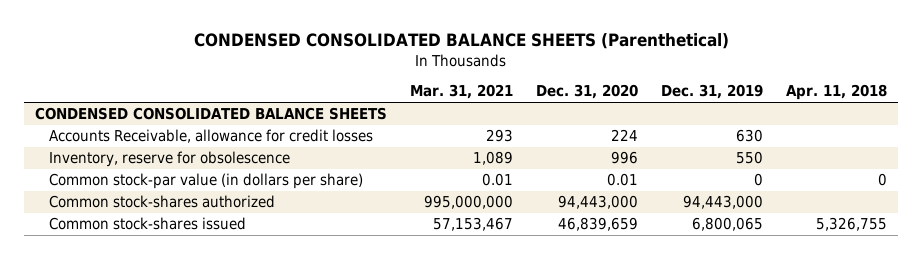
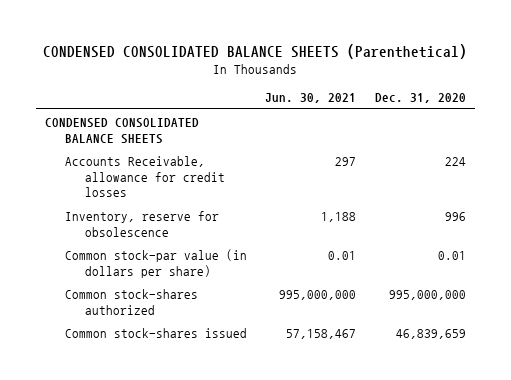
[410,84,514,100] Mar. 31, 2021 -> none
[661,84,764,100] Dec. 31, 2019 -> none
[785,84,887,101] Apr. 11, 2018 -> none
none -> [265,93,357,104] Jun. 30, 2021
[558,195,639,210] 94,443,000 -> [388,289,466,300] 995,000,000

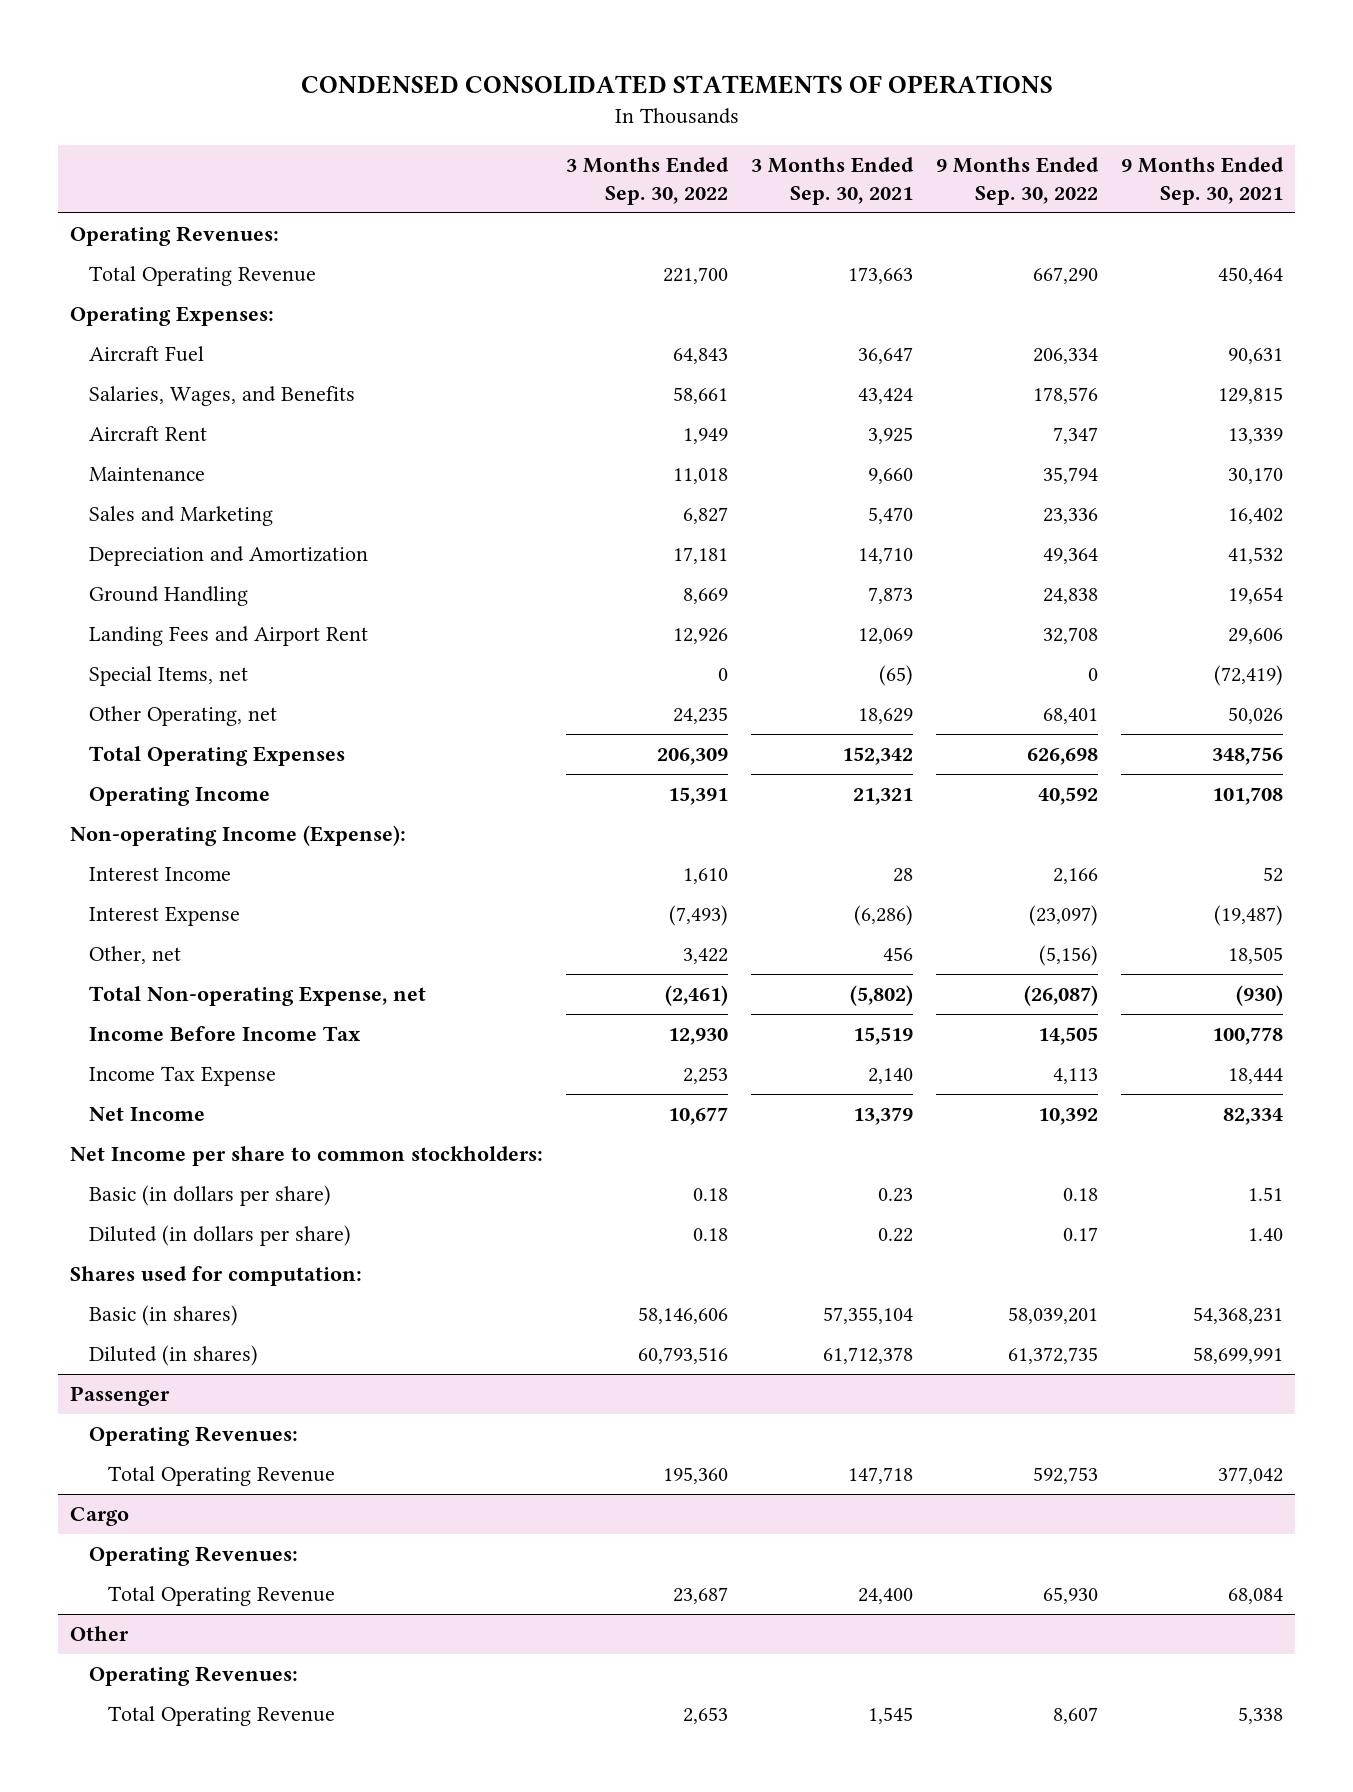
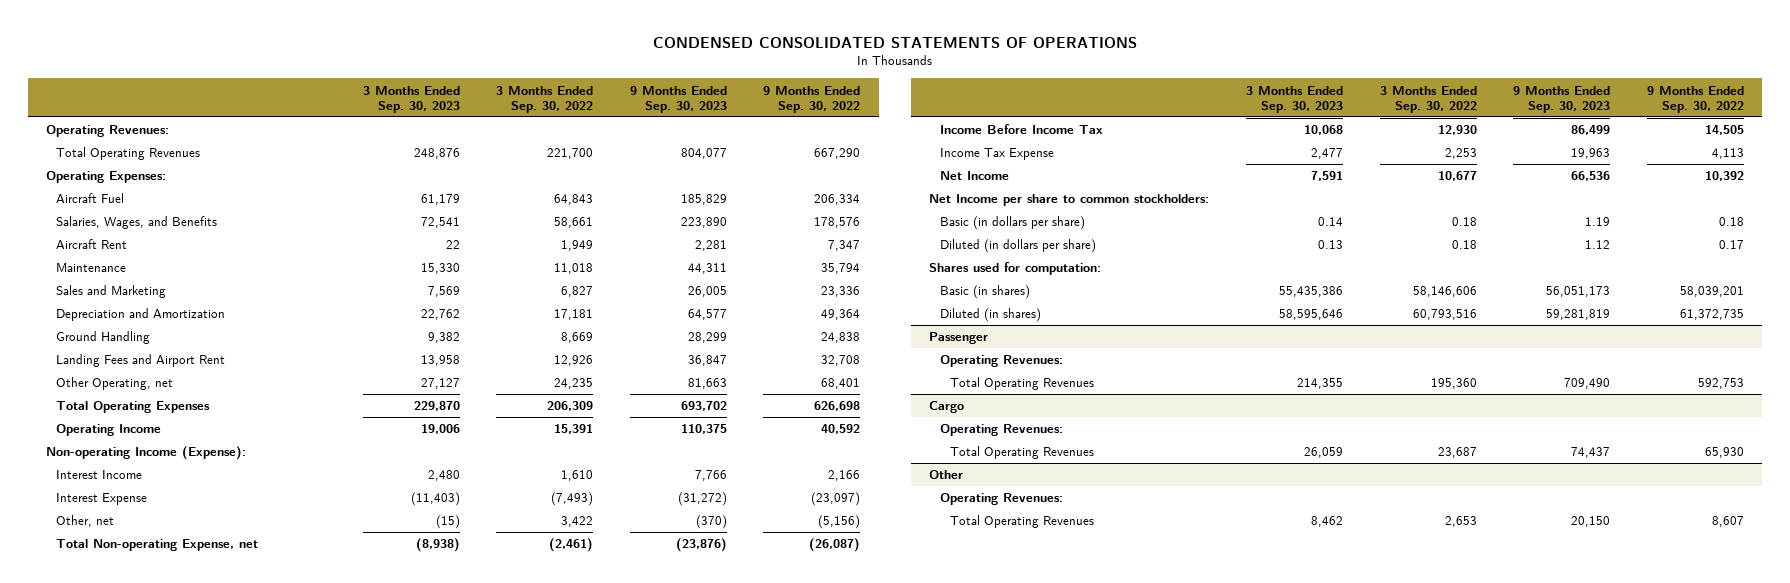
[751,157,915,205] 3 Months Ended Sep. 30, 2021 -> none
[1121,157,1285,205] 9 Months Ended Sep. 30, 2021 -> none
none -> [362,85,460,113] 3 Months Ended Sep. 30, 2023
none -> [629,85,727,113] 9 Months Ended Sep. 30, 2023
[89,266,317,287] Total Operating Revenue -> [56,147,201,161] Total Operating Revenues
[89,666,249,687] Special Items, net -> none
[108,1466,336,1487] Total Operating Revenue -> [950,377,1095,391] Total Operating Revenues
[108,1586,336,1607] Total Operating Revenue -> [950,446,1095,460] Total Operating Revenues
[108,1706,336,1727] Total Operating Revenue -> [950,515,1095,529] Total Operating Revenues

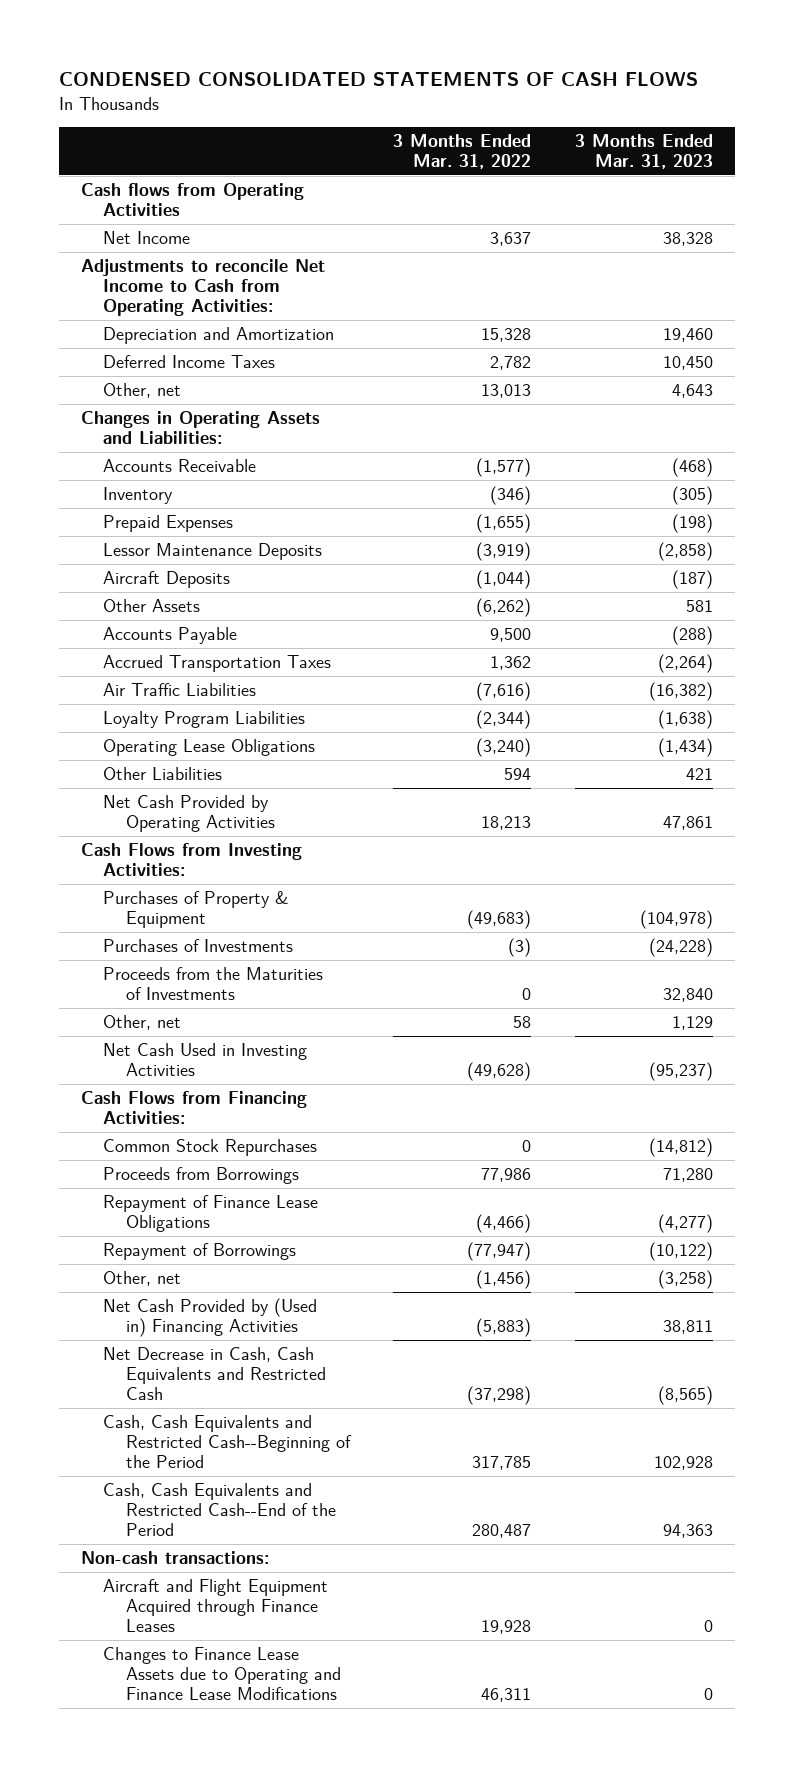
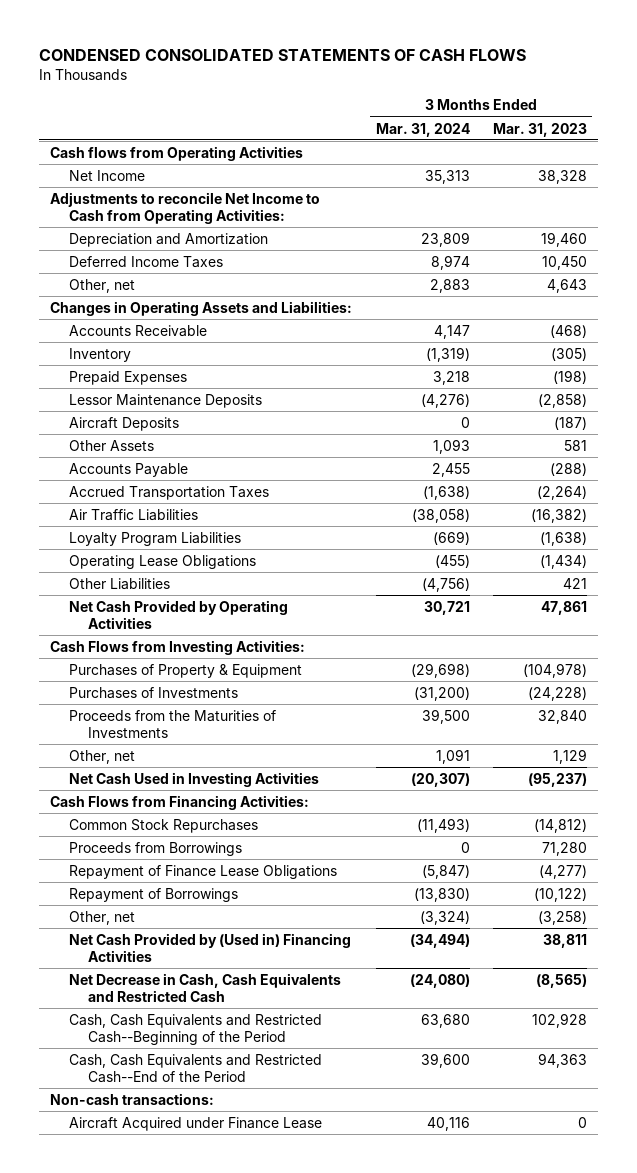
[393,134,532,170] 3 Months Ended Mar. 31, 2022 -> none
none -> [375,122,470,137] Mar. 31, 2024
[103,1647,341,1701] Changes to Finance Lease Assets due to Operating and Finance Lease Modifications -> none
[103,1579,329,1633] Aircraft and Flight Equipment Acquired through Finance Leases -> [69,1116,323,1131] Aircraft Acquired under Finance Lease

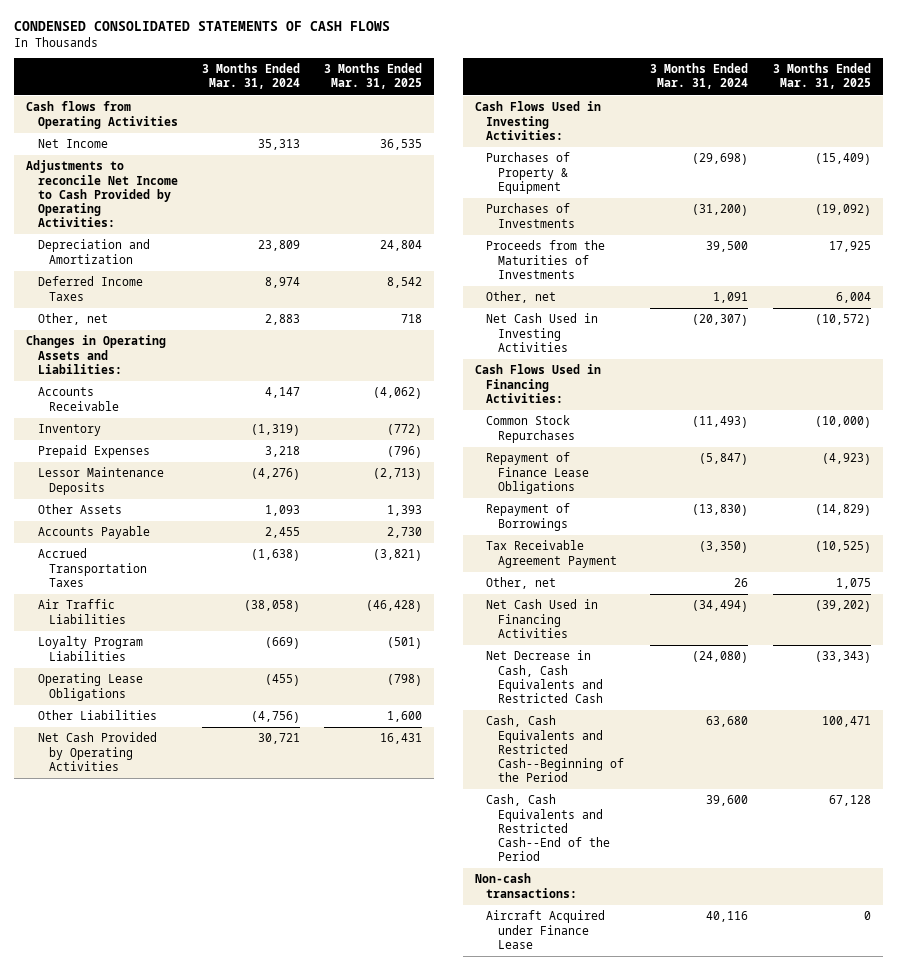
[492,122,587,137] Mar. 31, 2023 -> none
none -> [324,63,423,90] 3 Months Ended Mar. 31, 2025
[50,191,321,224] Adjustments to reconcile Net Income to Cash from Operating Activities: -> [26,160,178,228] Adjustments to reconcile Net Income to Cash Provided by Operating Activities:
[69,416,180,431] Aircraft Deposits -> none
[50,639,306,655] Cash Flows from Investing Activities: -> [474,101,601,140] Cash Flows Used in Investing Activities:
[50,794,310,810] Cash Flows from Financing Activities: -> [474,364,601,403] Cash Flows Used in Financing Activities:
[69,841,243,856] Proceeds from Borrowings -> none
none -> [486,540,617,568] Tax Receivable Agreement Payment
[419,910,470,925] (3,324) -> [734,578,749,588] 26
[69,932,352,962] Net Cash Provided by (Used in) Financing Activities -> [486,599,599,638] Net Cash Used in Financing Activities

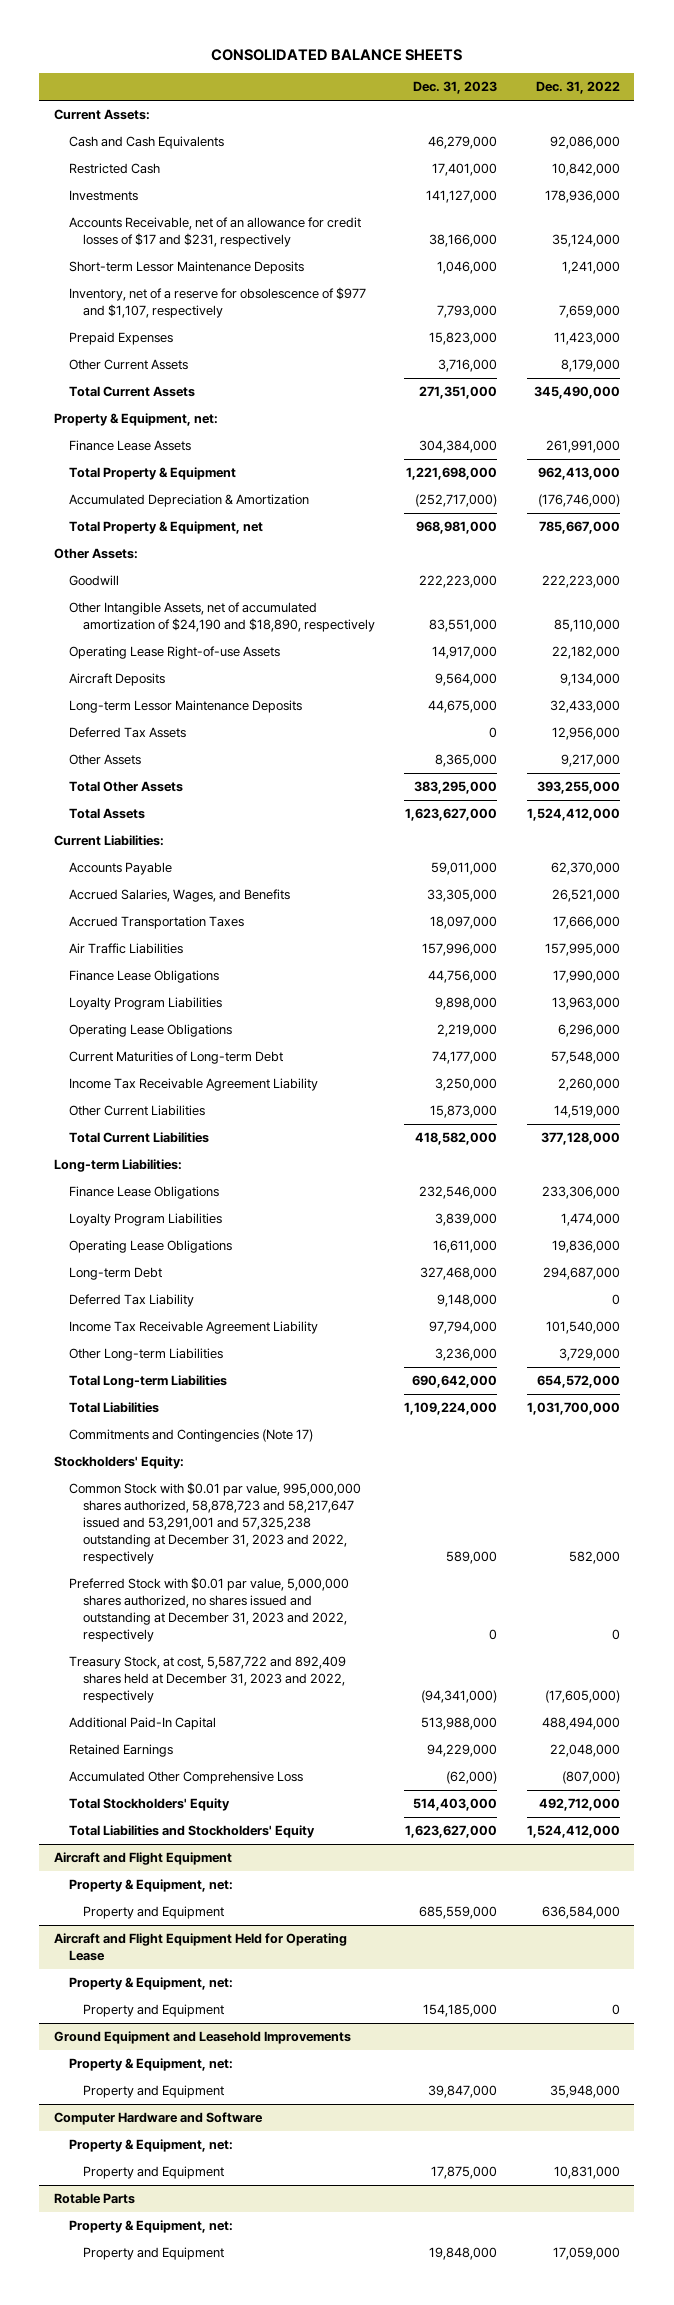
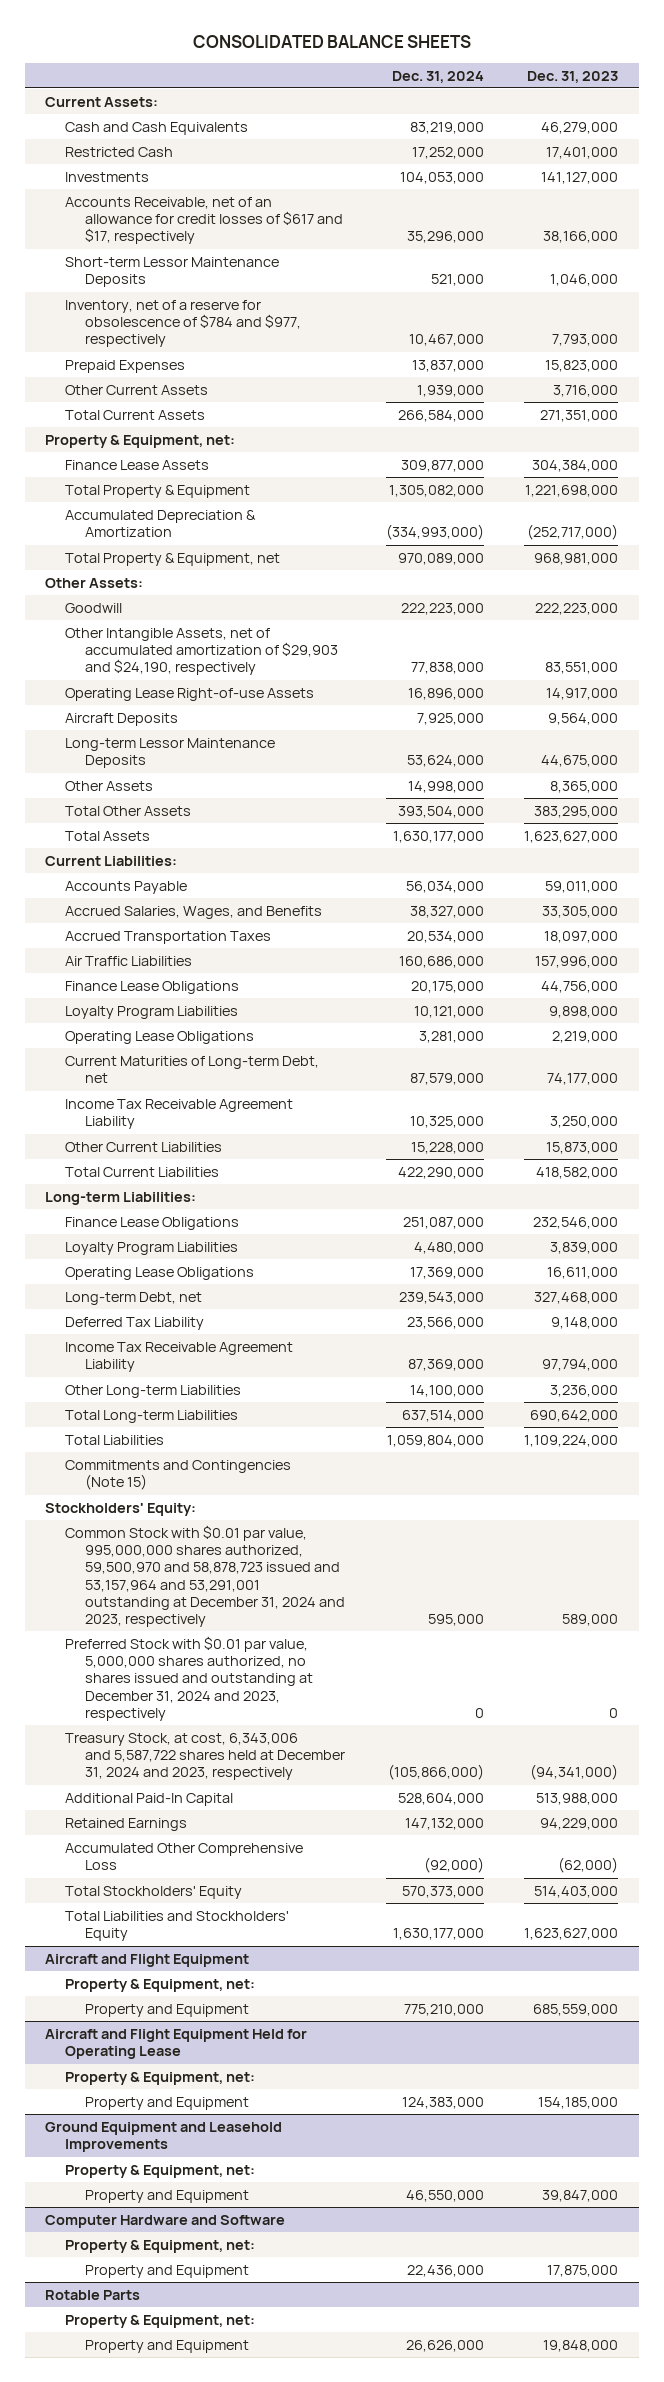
[535,81,620,95] Dec. 31, 2022 -> none
none -> [391,70,484,83] Dec. 31, 2024
[68,217,361,248] Accounts Receivable, net of an allowance for credit losses of $17 and $231, respectively -> [65,197,343,245] Accounts Receivable, net of an allowance for credit losses of $617 and $17, respectively
[68,287,366,319] Inventory, net of a reserve for obsolescence of $977 and $1,107, respectively -> [65,300,301,348] Inventory, net of a reserve for obsolescence of $784 and $977, respectively
[68,602,376,633] Other Intangible Assets, net of accumulated amortization of $24,190 and $18,890, respectively -> [65,628,338,676] Other Intangible Assets, net of accumulated amortization of $29,903 and $24,190, respectively
[68,727,186,739] Deferred Tax Assets -> none
[68,1051,283,1065] Current Maturities of Long-term Debt -> [65,1056,320,1084] Current Maturities of Long-term Debt, net
[68,1267,162,1281] Long-term Debt -> [65,1292,203,1306] Long-term Debt, net
[68,1429,313,1443] Commitments and Contingencies (Note 17) -> [65,1460,292,1491] Commitments and Contingencies (Note 15)
[68,1482,361,1565] Common Stock with $0.01 par value, 995,000,000 shares authorized, 58,878,723 and 58,217,647 issued and 53,291,001 and 57,325,238 outstanding at December 31, 2023 and 2022, respectively -> [65,1525,345,1628] Common Stock with $0.01 par value, 995,000,000 shares authorized, 59,500,970 and 58,878,723 issued and 53,157,964 and 53,291,001 outstanding at December 31, 2024 and 2023, respectively
[68,1577,349,1643] Preferred Stock with $0.01 par value, 5,000,000 shares authorized, no shares issued and outstanding at December 31, 2023 and 2022, respectively -> [65,1636,313,1721] Preferred Stock with $0.01 par value, 5,000,000 shares authorized, no shares issued and outstanding at December 31, 2024 and 2023, respectively
[68,1656,346,1704] Treasury Stock, at cost, 5,587,722 and 892,409 shares held at December 31, 2023 and 2022, respectively -> [65,1733,345,1781] Treasury Stock, at cost, 6,343,006 and 5,587,722 shares held at December 31, 2024 and 2023, respectively

